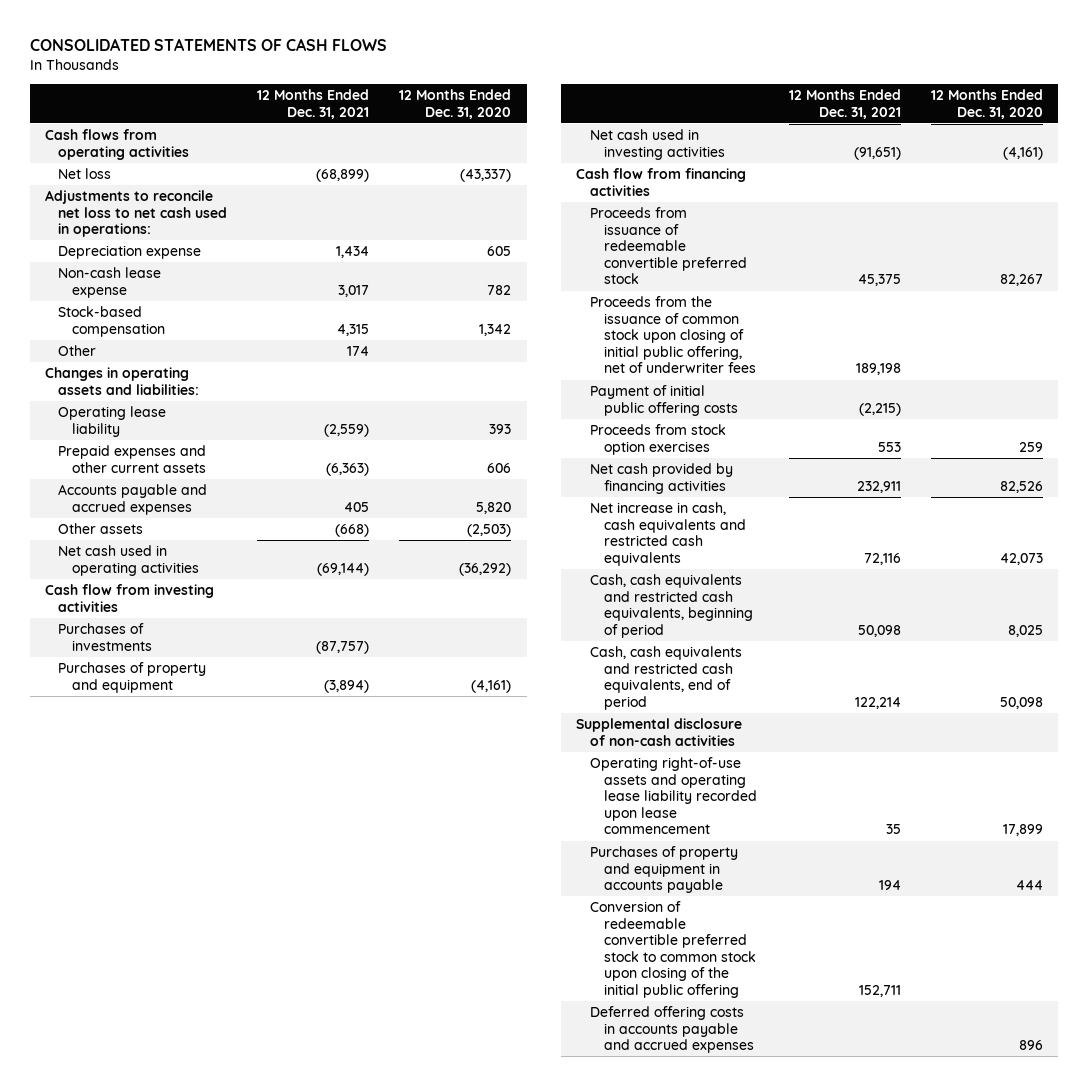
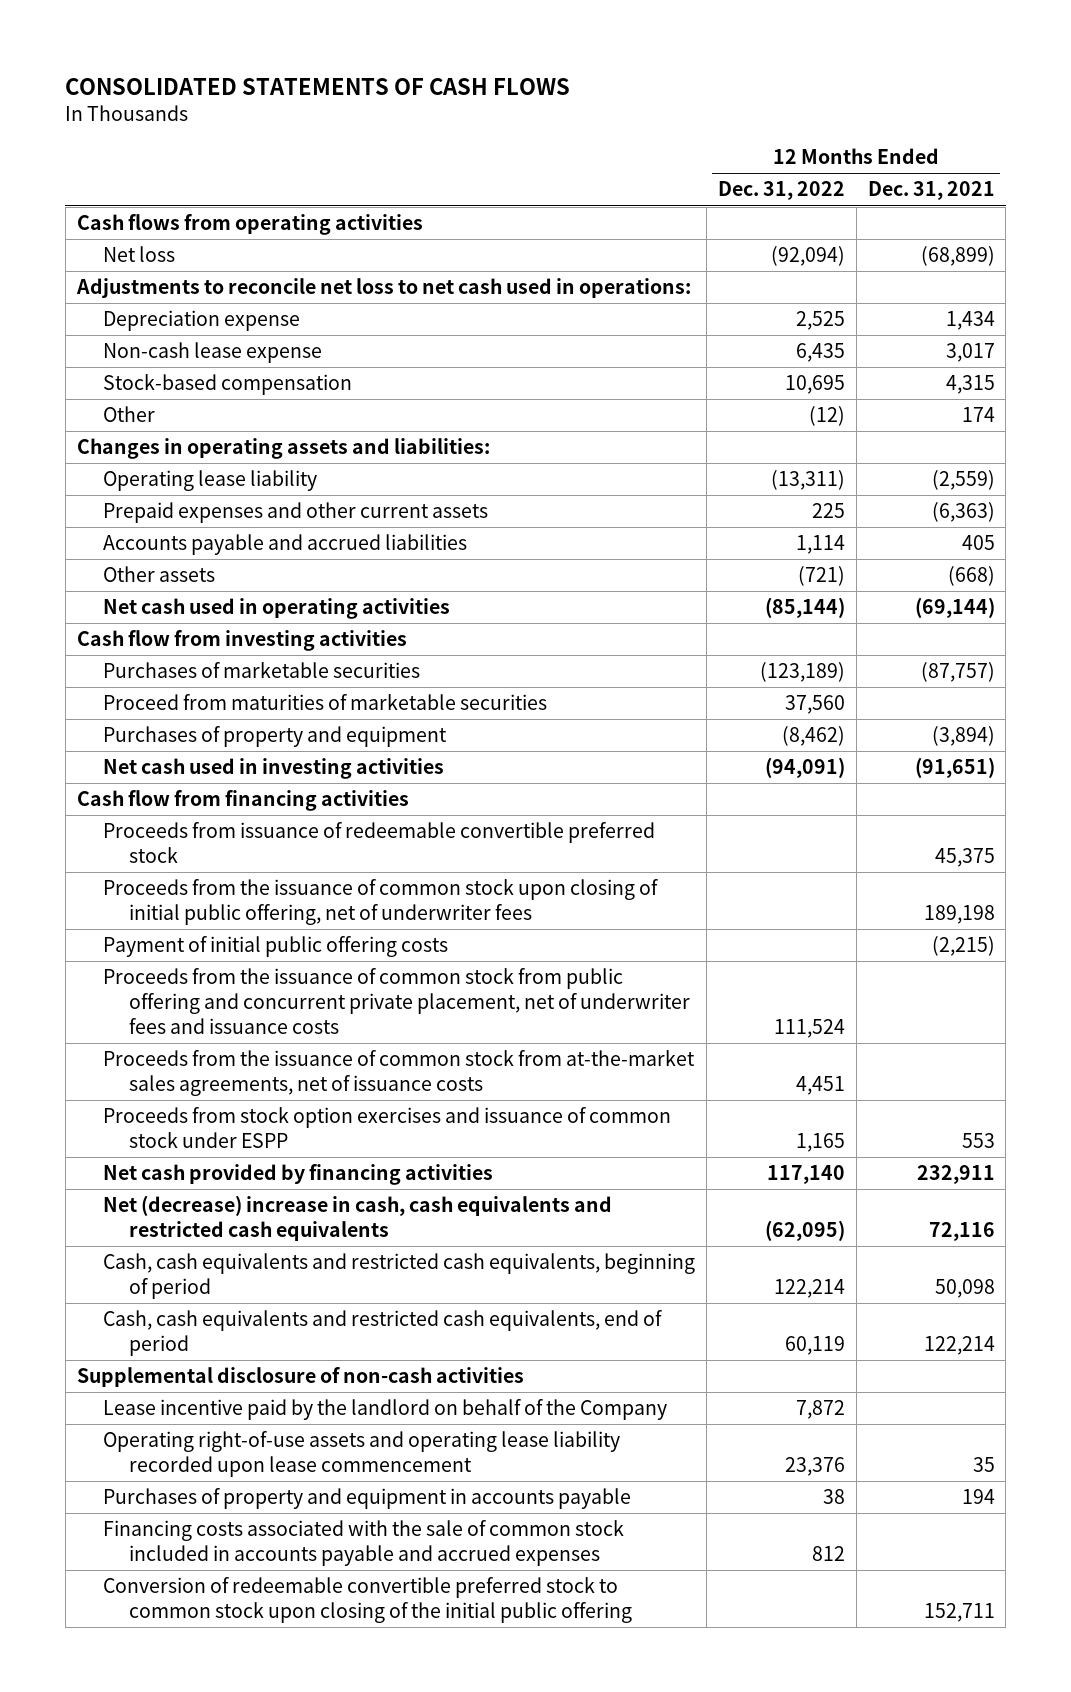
[399,89,512,119] 12 Months Ended Dec. 31, 2020 -> none
none -> [717,181,845,201] Dec. 31, 2022
[58,484,208,515] Accounts payable and accrued expenses -> [102,534,467,556] Accounts payable and accrued liabilities
[58,623,152,651] Purchases of investments -> [102,662,420,679] Purchases of marketable securities
none -> [102,694,547,711] Proceed from maturities of marketable securities
none -> [102,968,690,1035] Proceeds from the issuance of common stock from public offering and concurrent private placement, net of underwriter fees and issuance costs
none -> [102,1050,695,1097] Proceeds from the issuance of common stock from at-the-market sales agreements, net of issuance costs
[590,424,727,455] Proceeds from stock option exercises -> [102,1107,671,1149] Proceeds from stock option exercises and issuance of common stock under ESPP
[590,502,746,566] Net increase in cash, cash equivalents and restricted cash equivalents -> [102,1195,612,1242] Net (decrease) increase in cash, cash equivalents and restricted cash equivalents
none -> [102,1399,667,1421] Lease incentive paid by the landlord on behalf of the Company
none -> [102,1520,624,1567] Financing costs associated with the sale of common stock included in accounts payable and accrued expenses
[590,1006,754,1054] Deferred offering costs in accounts payable and accrued expenses -> none

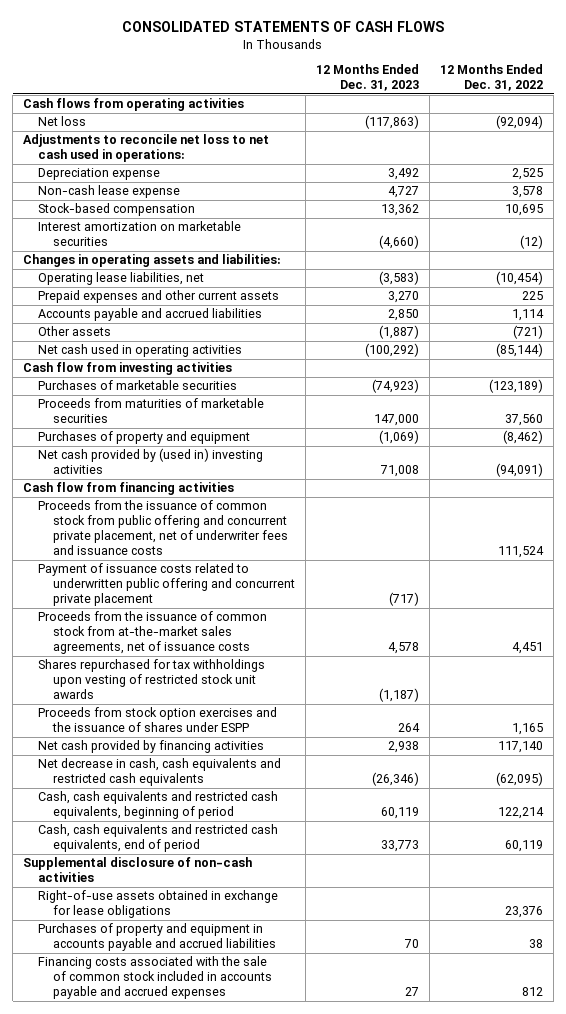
[867,181,995,201] Dec. 31, 2021 -> none
none -> [316,64,420,92] 12 Months Ended Dec. 31, 2023
[795,343,845,363] 6,435 -> [512,186,544,199] 3,578
[102,406,155,423] Other -> none
none -> [38,221,242,247] Interest amortization on marketable securities
[102,470,317,492] Operating lease liability -> [38,272,205,286] Operating lease liabilities, net
[770,470,845,491] (13,311) -> [496,271,544,286] (10,454)
[102,694,547,711] Proceed from maturities of marketable securities -> [38,398,265,424] Proceeds from maturities of marketable securities
[102,758,444,780] Net cash used in investing activities -> [38,448,264,475] Net cash provided by (used in) investing activities
[102,822,655,864] Proceeds from issuance of redeemable convertible preferred stock -> none
[102,879,658,926] Proceeds from the issuance of common stock upon closing of initial public offering, net of underwriter fees -> none
[102,936,448,958] Payment of initial public offering costs -> none
none -> [38,563,296,607] Payment of issuance costs related to underwritten public offering and concurrent private placement
none -> [38,659,266,700] Shares repurchased for tax withholdings upon vesting of restricted stock unit awards
[102,1107,671,1149] Proceeds from stock option exercises and issuance of common stock under ESPP -> [38,707,278,733] Proceeds from stock option exercises and the issuance of shares under ESPP
[102,1195,612,1242] Net (decrease) increase in cash, cash equivalents and restricted cash equivalents -> [38,758,282,787] Net decrease in cash, cash equivalents and restricted cash equivalents
[102,1399,667,1421] Lease incentive paid by the landlord on behalf of the Company -> none
[102,1431,620,1478] Operating right-of-use assets and operating lease liability recorded upon lease commencement -> [38,890,279,919] Right-of-use assets obtained in exchange for lease obligations
[102,1488,631,1510] Purchases of property and equipment in accounts payable -> [38,923,277,952] Purchases of property and equipment in accounts payable and accrued liabilities
[102,1577,632,1624] Conversion of redeemable convertible preferred stock to common stock upon closing of the initial public offering -> none

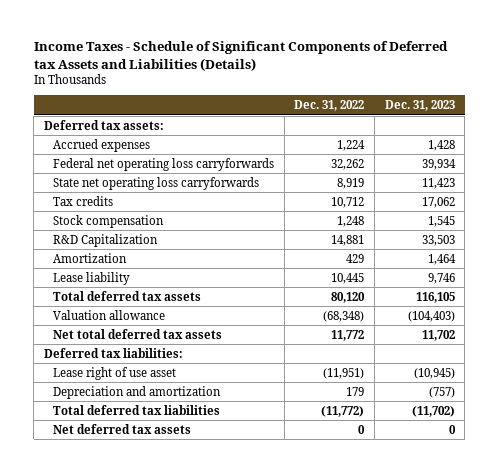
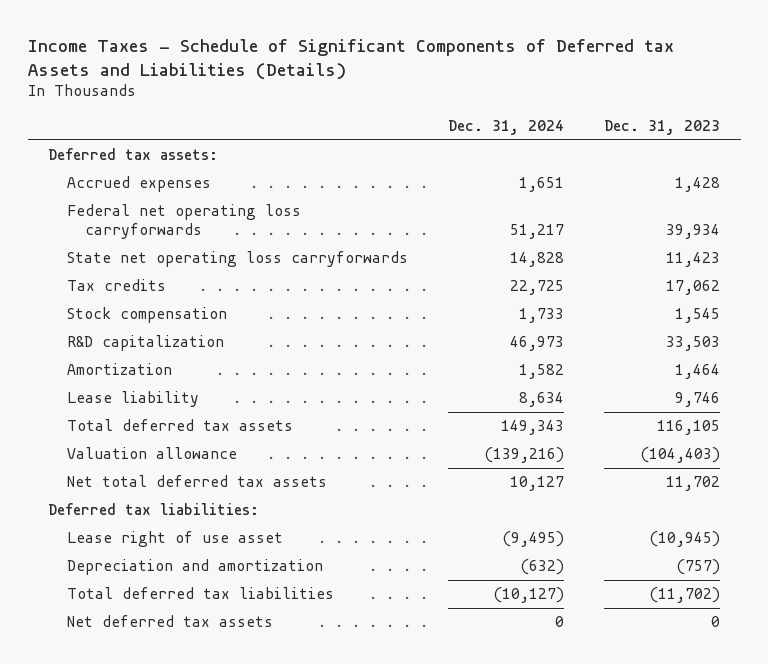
[294,99,365,111] Dec. 31, 2022 -> none
none -> [448,120,565,136] Dec. 31, 2024
[52,233,158,247] R&D Capitalization -> [66,335,224,352] R&D capitalization

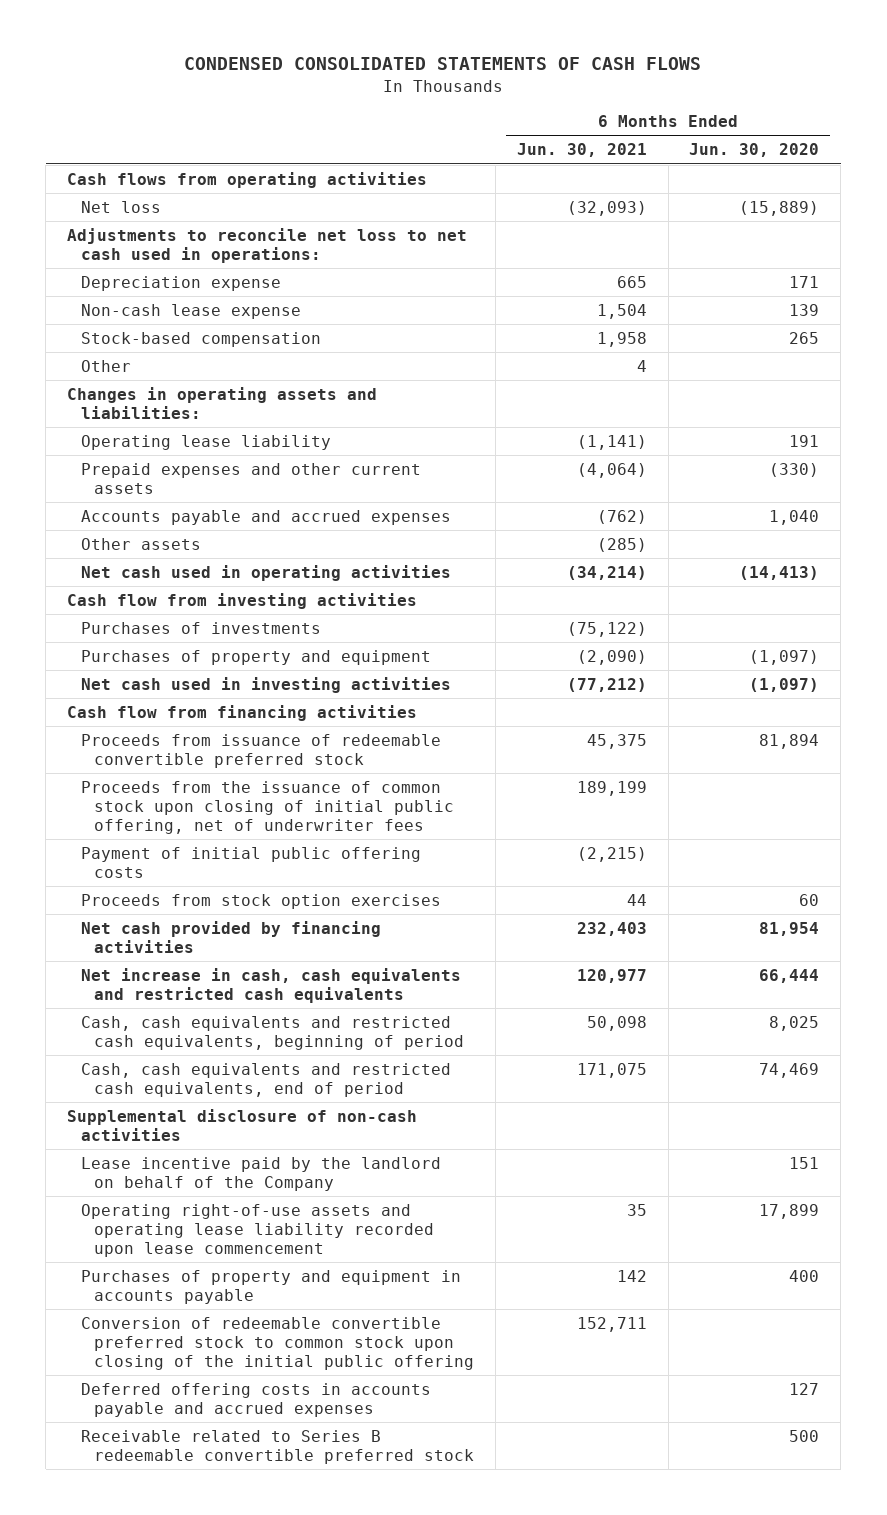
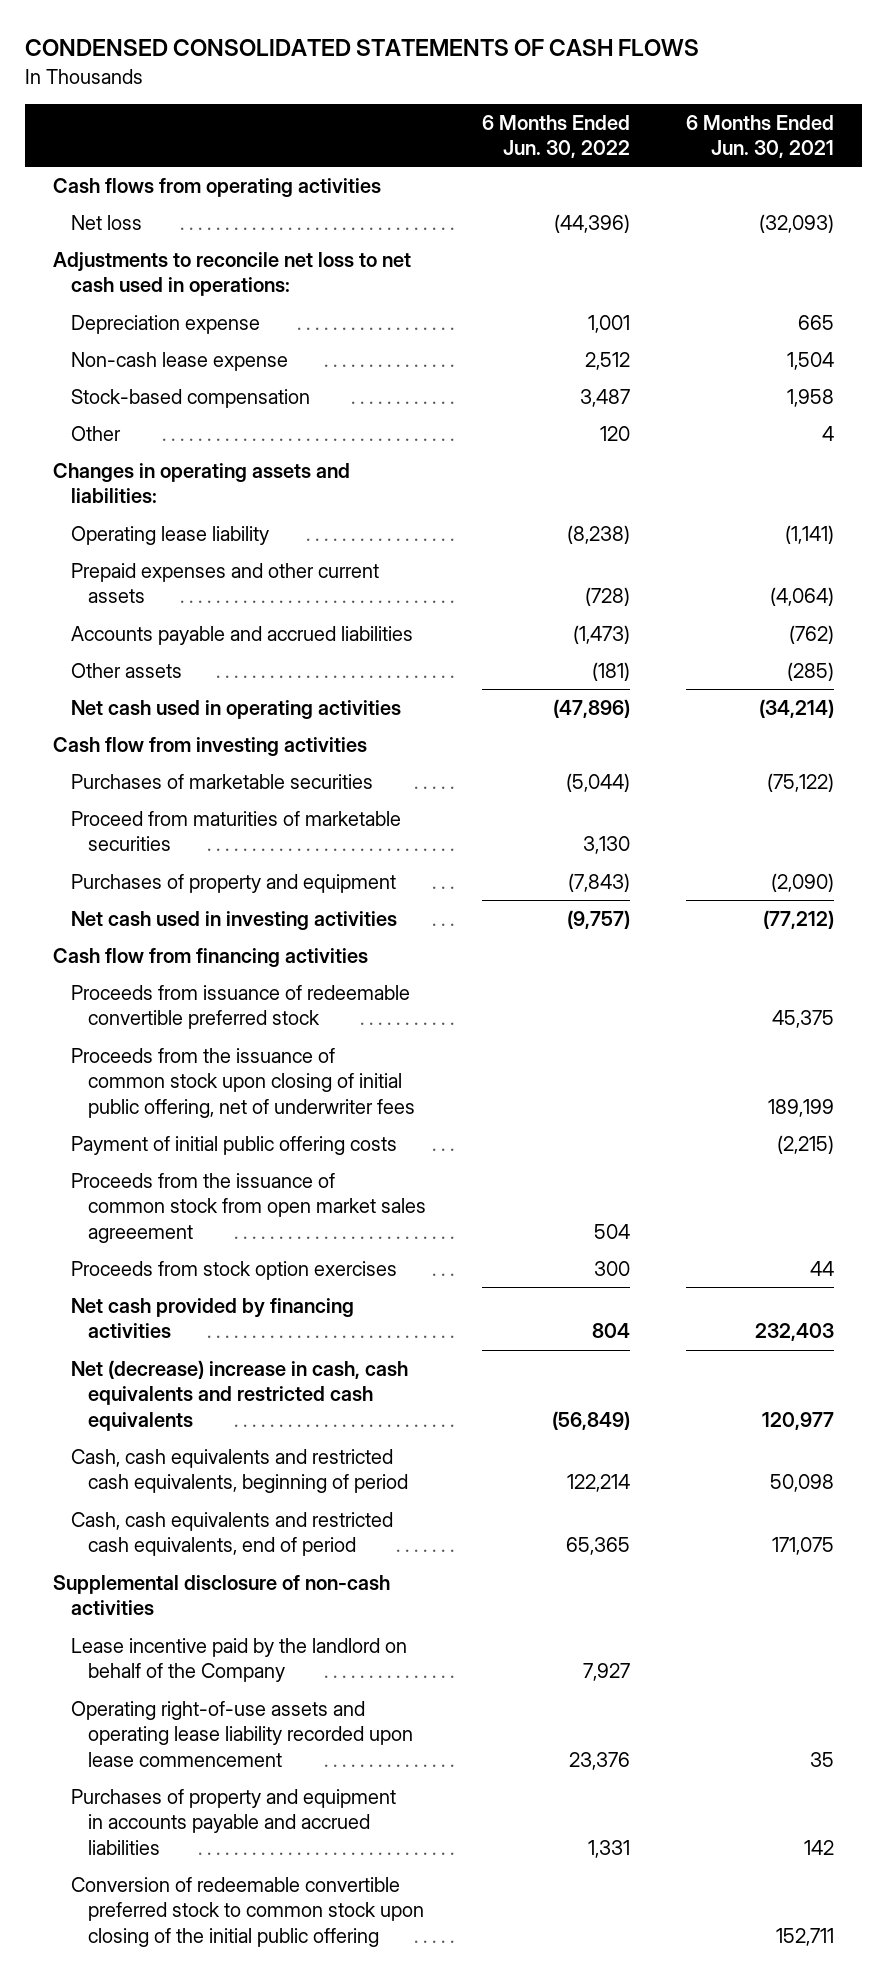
[689,143,820,158] Jun. 30, 2020 -> none
none -> [482,114,631,159] 6 Months Ended Jun. 30, 2022
[80,509,451,525] Accounts payable and accrued expenses -> [70,625,413,645] Accounts payable and accrued liabilities
[80,621,321,634] Purchases of investments -> [70,773,373,789] Purchases of marketable securities
none -> [70,810,401,852] Proceed from maturities of marketable securities
none -> [70,1172,427,1243] Proceeds from the issuance of common stock from open market sales agreeement
[80,967,461,1003] Net increase in cash, cash equivalents and restricted cash equivalents -> [70,1359,408,1431] Net (decrease) increase in cash, cash equivalents and restricted cash equivalents
[80,1269,461,1304] Purchases of property and equipment in accounts payable -> [70,1788,396,1855] Purchases of property and equipment in accounts payable and accrued liabilities
[80,1382,431,1417] Deferred offering costs in accounts payable and accrued expenses -> none
[80,1429,474,1464] Receivable related to Series B redeemable convertible preferred stock -> none

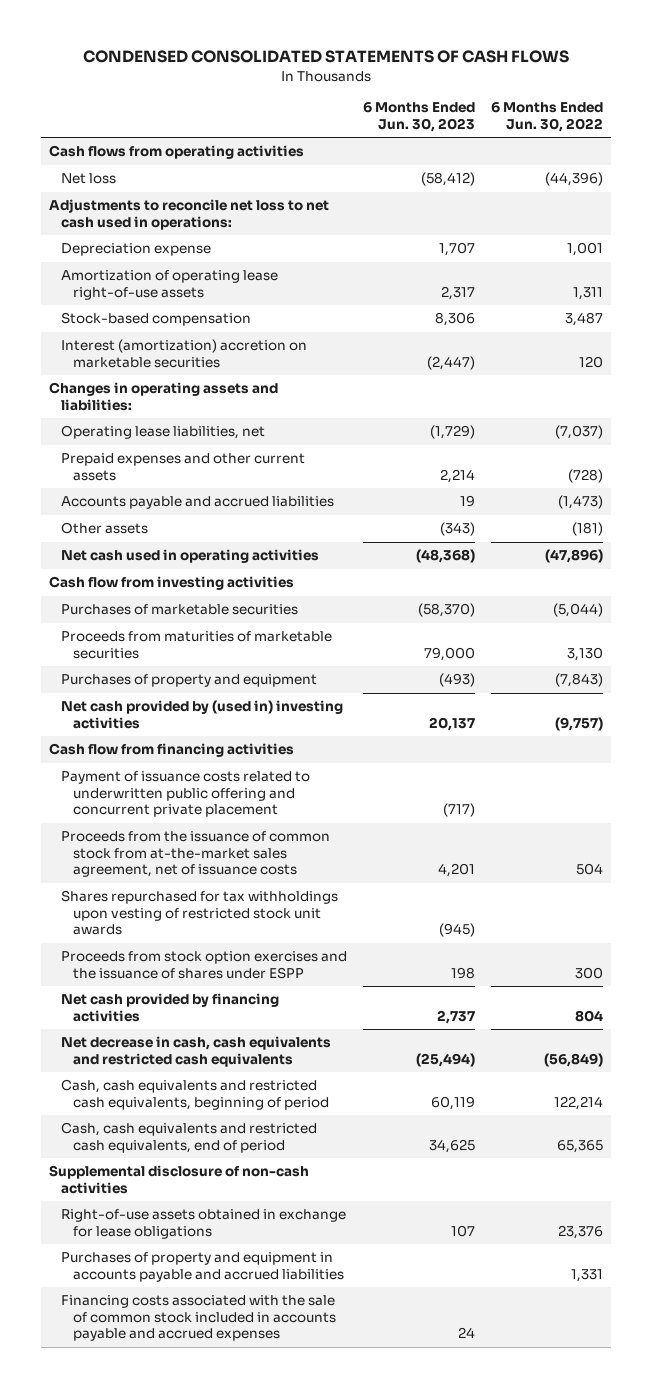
[685,114,834,159] 6 Months Ended Jun. 30, 2021 -> none
none -> [363,102,476,132] 6 Months Ended Jun. 30, 2023
[70,351,288,371] Non-cash lease expense -> none
none -> [61,270,279,300] Amortization of operating lease right-of-use assets
[70,425,121,441] Other -> none
none -> [61,339,308,368] Interest (amortization) accretion on marketable securities
[70,525,269,545] Operating lease liability -> [61,425,266,440] Operating lease liabilities, net
[567,524,631,544] (8,238) -> [554,425,603,440] (7,037)
[70,810,401,852] Proceed from maturities of marketable securities -> [61,631,333,659] Proceeds from maturities of marketable securities
[70,910,397,930] Net cash used in investing activities -> [61,700,344,729] Net cash provided by (used in) investing activities
[70,984,410,1030] Proceeds from issuance of redeemable convertible preferred stock -> none
[70,1047,416,1118] Proceeds from the issuance of common stock upon closing of initial public offering, net of underwriter fees -> none
[70,1135,397,1155] Payment of initial public offering costs -> none
[70,1260,397,1280] Proceeds from stock option exercises -> none
none -> [61,771,311,818] Payment of issuance costs related to underwritten public offering and concurrent private placement
[70,1172,427,1243] Proceeds from the issuance of common stock from open market sales agreeement -> [61,831,331,878] Proceeds from the issuance of common stock from at-the-market sales agreement, net of issuance costs
none -> [61,890,339,936] Shares repurchased for tax withholdings upon vesting of restricted stock unit awards
none -> [61,951,348,979] Proceeds from stock option exercises and the issuance of shares under ESPP
[70,1359,408,1431] Net (decrease) increase in cash, cash equivalents and restricted cash equivalents -> [61,1036,332,1067] Net decrease in cash, cash equivalents and restricted cash equivalents
[70,1637,407,1683] Lease incentive paid by the landlord on behalf of the Company -> none
[70,1700,414,1767] Operating right-of-use assets and operating lease liability recorded upon lease commencement -> [61,1209,347,1239] Right-of-use assets obtained in exchange for lease obligations
[70,1876,425,1947] Conversion of redeemable convertible preferred stock to common stock upon closing of the initial public offering -> none
none -> [61,1295,336,1342] Financing costs associated with the sale of common stock included in accounts payable and accrued expenses

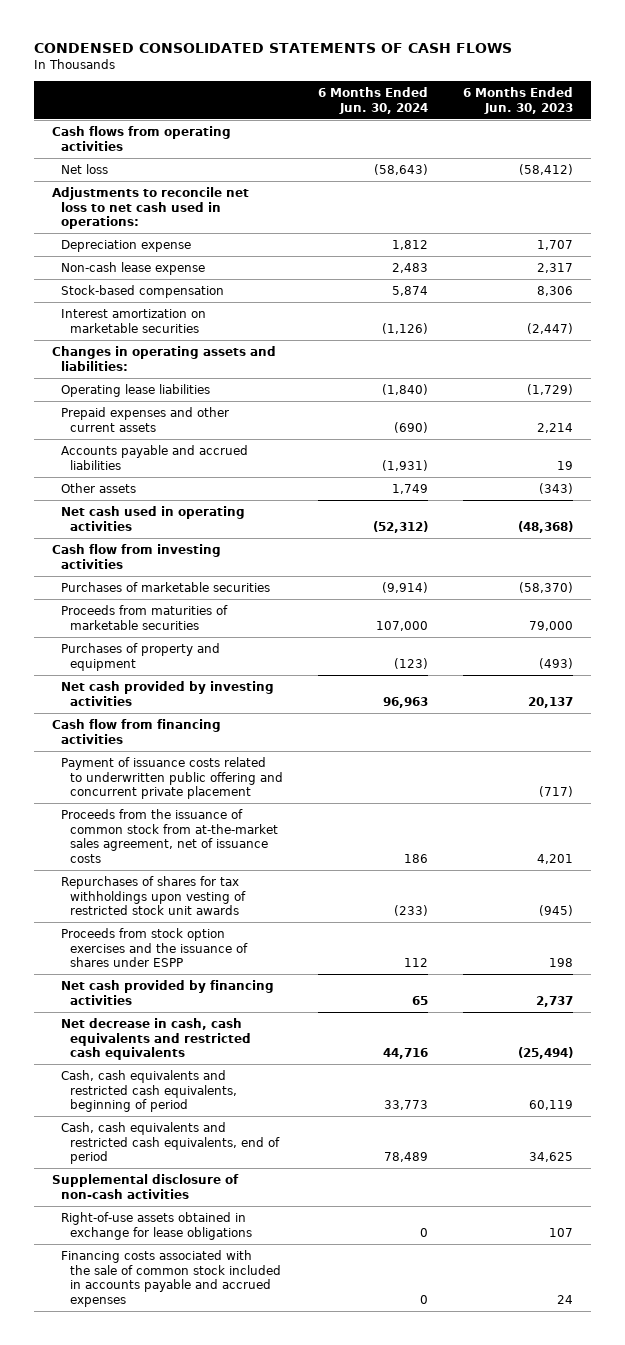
[490,102,603,132] 6 Months Ended Jun. 30, 2022 -> none
none -> [318,87,429,114] 6 Months Ended Jun. 30, 2024
[61,270,279,300] Amortization of operating lease right-of-use assets -> [61,262,206,276] Non-cash lease expense
[61,339,308,368] Interest (amortization) accretion on marketable securities -> [61,309,207,333] Interest amortization on marketable securities
[61,425,266,440] Operating lease liabilities, net -> [61,384,211,398] Operating lease liabilities
[61,700,344,729] Net cash provided by (used in) investing activities -> [61,681,275,706] Net cash provided by investing activities
[61,890,339,936] Shares repurchased for tax withholdings upon vesting of restricted stock unit awards -> [61,876,247,916] Repurchases of shares for tax withholdings upon vesting of restricted stock unit awards
[61,1252,344,1282] Purchases of property and equipment in accounts payable and accrued liabilities -> none

